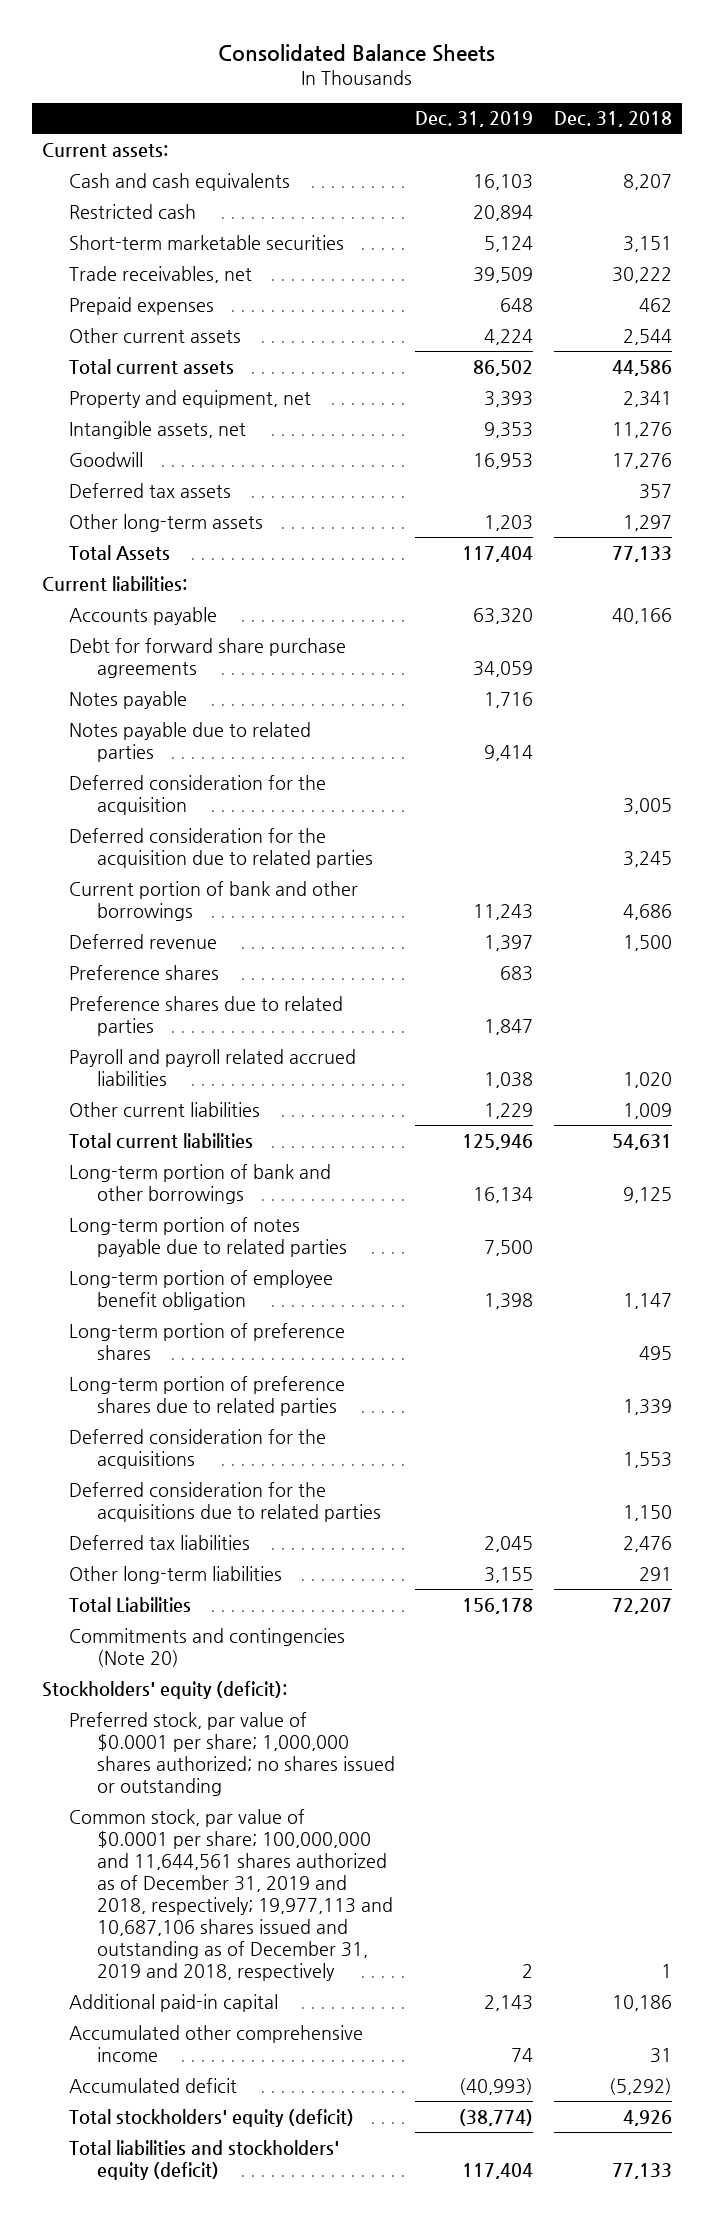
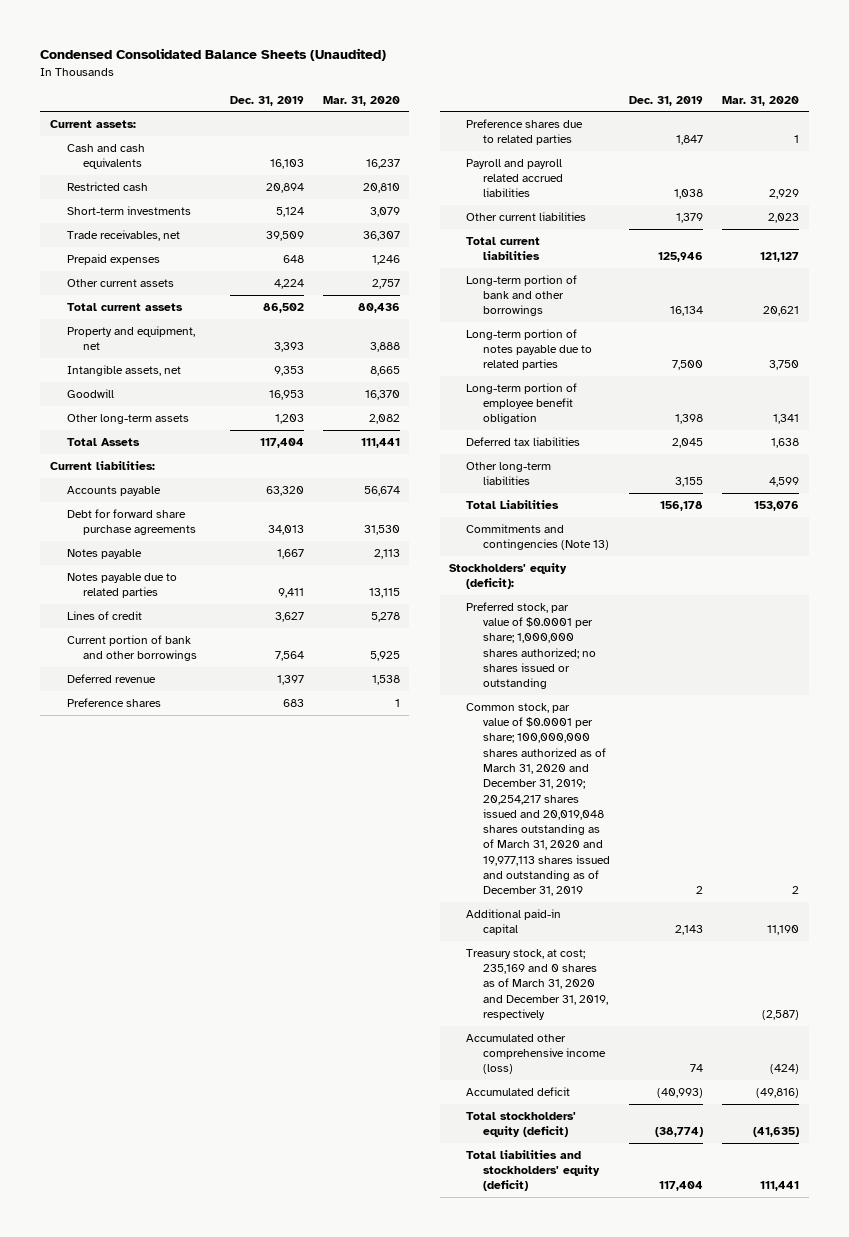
[218,43,496,62] Consolidated Balance Sheets -> [40,48,387,62] Condensed Consolidated Balance Sheets (Unaudited)
[554,111,673,128] Dec. 31, 2018 -> none
none -> [322,95,400,106] Mar. 31, 2020
[69,234,345,250] Short-term marketable securities -> [66,205,191,215] Short-term investments
[69,482,232,498] Deferred tax assets -> none
[69,774,327,815] Deferred consideration for the acquisition -> none
[69,827,373,868] Deferred consideration for the acquisition due to related parties -> none
[473,660,534,677] 34,059 -> [267,525,304,536] 34,013
[484,691,534,708] 1,716 -> [276,548,304,559] 1,667
[484,744,534,761] 9,414 -> [277,588,304,599] 9,411
none -> [66,610,142,620] Lines of credit
[473,903,534,920] 11,243 -> [274,651,304,662] 7,564
[484,1102,534,1119] 1,229 -> [675,212,703,223] 1,379
[69,1322,346,1360] Long-term portion of preference shares -> none
[69,1375,346,1416] Long-term portion of preference shares due to related parties -> none
[69,1428,327,1469] Deferred consideration for the acquisitions -> none
[69,1481,381,1522] Deferred consideration for the acquisitions due to related parties -> none
[69,1627,346,1667] Commitments and contingencies (Note 20) -> [465,523,609,551] Commitments and contingencies (Note 13)
[69,1808,393,1982] Common stock, par value of $0.0001 per share; 100,000,000 and 11,644,561 shares authorized as of December 31, 2019 and 2018, respectively; 19,977,113 and 10,687,106 shares issued and outstanding as of December 31, 2019 and 2018, respectively -> [465,702,610,897] Common stock, par value of $0.0001 per share; 100,000,000 shares authorized as of March 31, 2020 and December 31, 2019; 20,254,217 shares issued and 20,019,048 shares outstanding as of March 31, 2020 and 19,977,113 shares issued and outstanding as of December 31, 2019
none -> [465,948,608,1021] Treasury stock, at cost; 235,169 and 0 shares as of March 31, 2020 and December 31, 2019, respectively
[69,2024,364,2062] Accumulated other comprehensive income -> [465,1033,606,1075] Accumulated other comprehensive income (loss)

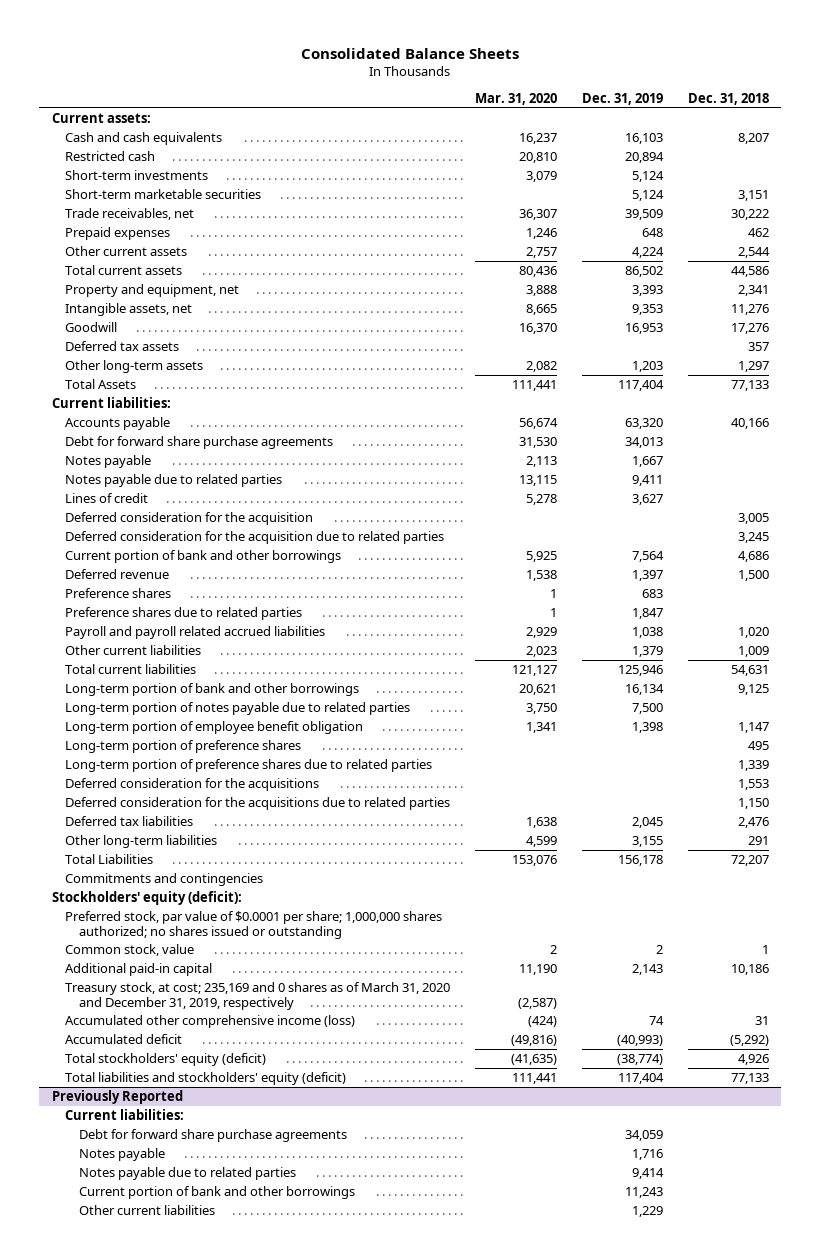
[40,48,387,62] Condensed Consolidated Balance Sheets (Unaudited) -> [301,48,520,60] Consolidated Balance Sheets
none -> [687,93,769,106] Dec. 31, 2018
none -> [65,188,262,199] Short-term marketable securities
none -> [65,340,180,351] Deferred tax assets
none -> [65,511,314,525] Deferred consideration for the acquisition
none -> [65,530,445,544] Deferred consideration for the acquisition due to related parties
none -> [65,739,302,753] Long-term portion of preference shares
none -> [65,758,433,772] Long-term portion of preference shares due to related parties
none -> [65,777,320,791] Deferred consideration for the acquisitions
none -> [65,796,451,810] Deferred consideration for the acquisitions due to related parties
[465,523,609,551] Commitments and contingencies (Note 13) -> [65,872,264,886] Commitments and contingencies
[465,702,610,897] Common stock, par value of $0.0001 per share; 100,000,000 shares authorized as of March 31, 2020 and December 31, 2019; 20,254,217 shares issued and 20,019,048 shares outstanding as of March 31, 2020 and 19,977,113 shares issued and outstanding as of December 31, 2019 -> [65,943,195,956] Common stock, value
none -> [51,1089,183,1104] Previously Reported
none -> [65,1108,185,1120] Current liabilities:
none -> [79,1128,348,1142] Debt for forward share purchase agreements
none -> [79,1147,166,1161] Notes payable
none -> [79,1166,297,1180] Notes payable due to related parties
none -> [79,1185,356,1199] Current portion of bank and other borrowings
none -> [79,1204,216,1215] Other current liabilities

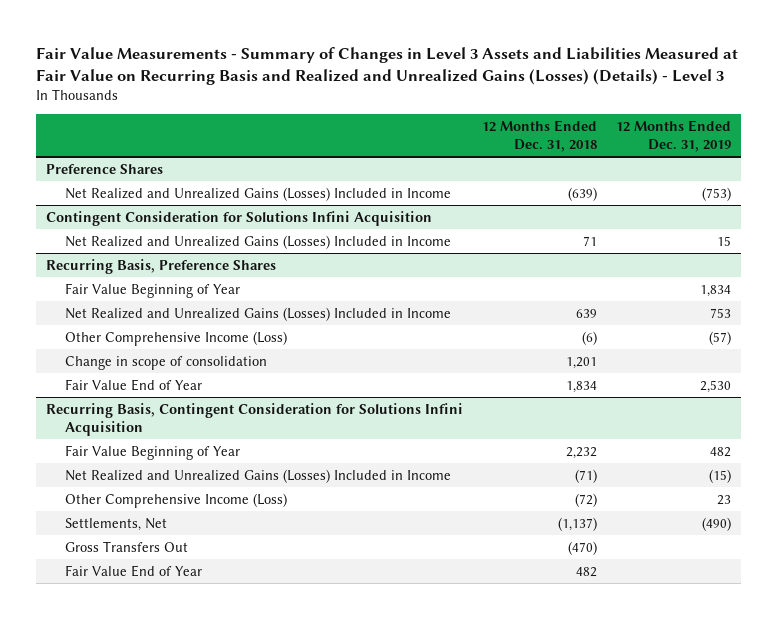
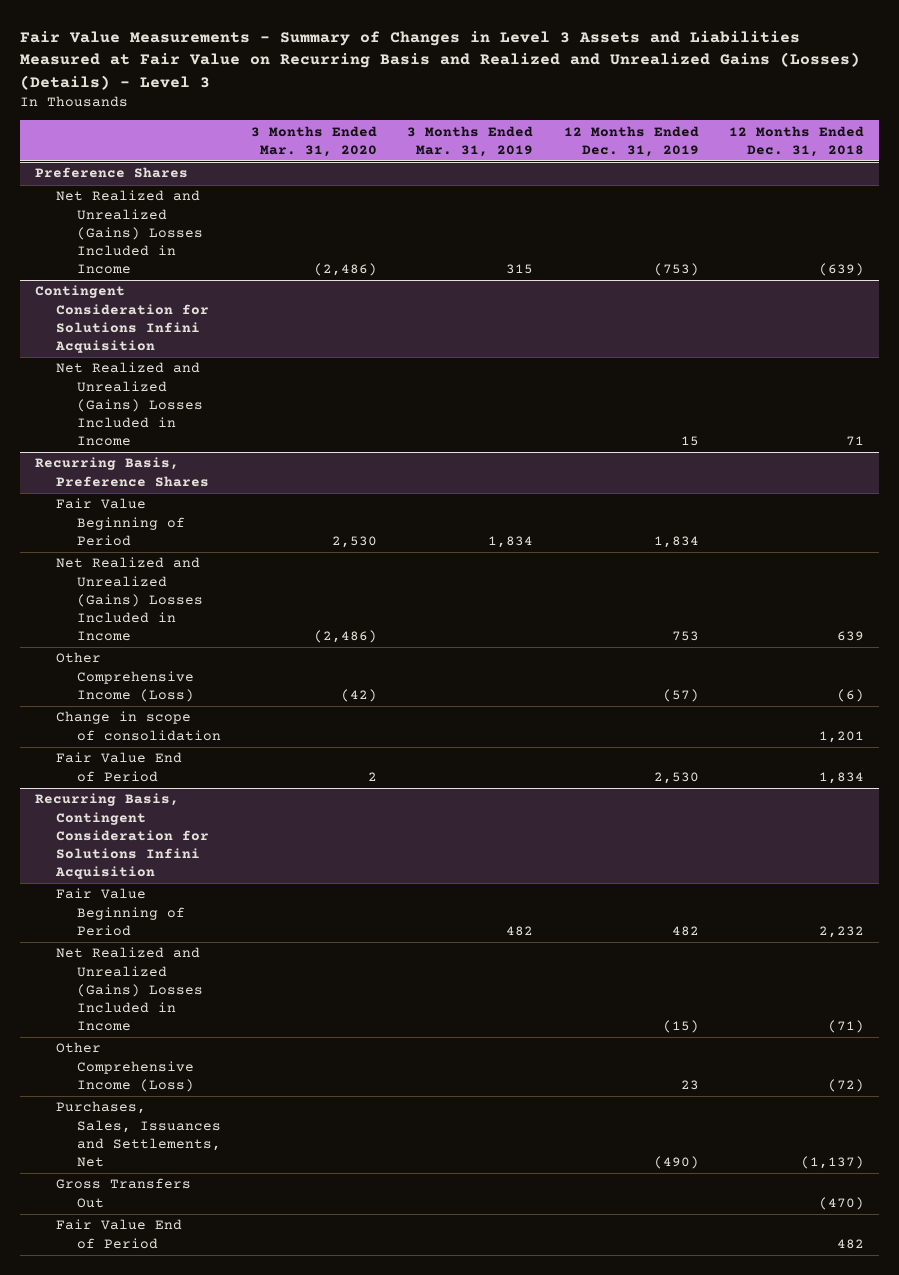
none -> [251,125,378,157] 3 Months Ended Mar. 31, 2020
none -> [407,125,534,157] 3 Months Ended Mar. 31, 2019
[65,186,452,201] Net Realized and Unrealized Gains (Losses) Included in Income -> [56,190,204,275] Net Realized and Unrealized (Gains) Losses Included in Income
[65,234,452,249] Net Realized and Unrealized Gains (Losses) Included in Income -> [56,362,204,447] Net Realized and Unrealized (Gains) Losses Included in Income
[65,282,241,298] Fair Value Beginning of Year -> [56,498,186,546] Fair Value Beginning of Period
[65,306,452,321] Net Realized and Unrealized Gains (Losses) Included in Income -> [56,557,204,642] Net Realized and Unrealized (Gains) Losses Included in Income
[65,378,203,391] Fair Value End of Year -> [56,752,183,782] Fair Value End of Period
[65,444,241,460] Fair Value Beginning of Year -> [56,888,186,936] Fair Value Beginning of Period
[65,468,452,483] Net Realized and Unrealized Gains (Losses) Included in Income -> [56,947,204,1032] Net Realized and Unrealized (Gains) Losses Included in Income
[65,517,168,531] Settlements, Net -> [56,1101,222,1168] Purchases, Sales, Issuances and Settlements, Net
[65,564,203,577] Fair Value End of Year -> [56,1219,183,1249] Fair Value End of Period

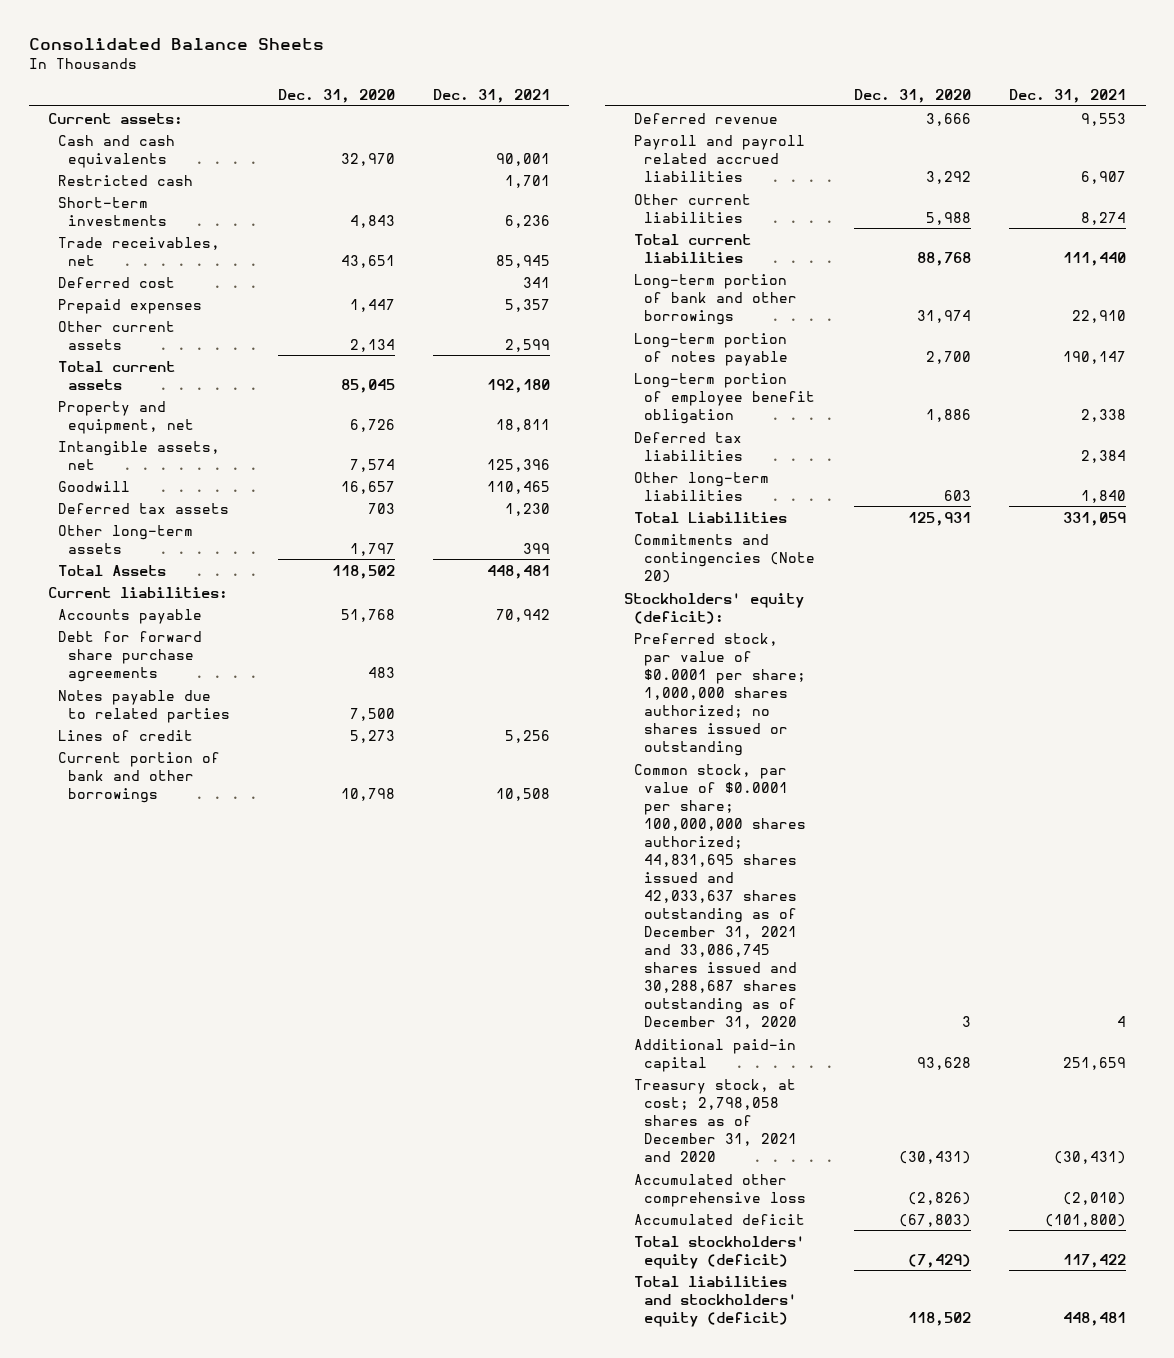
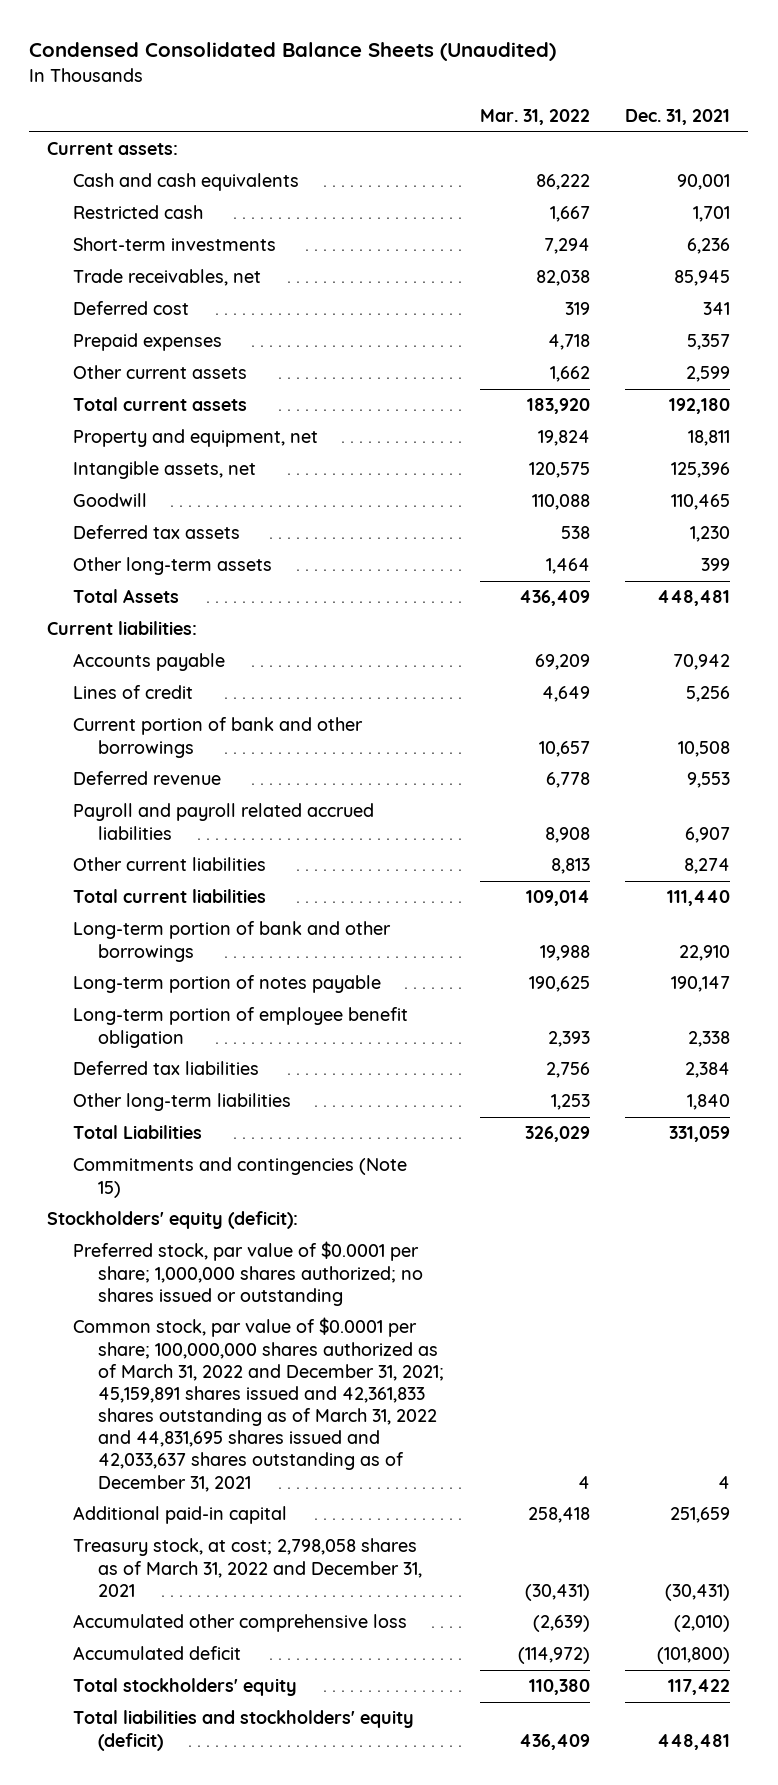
[28,38,324,51] Consolidated Balance Sheets -> [29,42,557,62] Condensed Consolidated Balance Sheets (Unaudited)
[277,88,395,103] Dec. 31, 2020 -> none
none -> [479,108,590,125] Mar. 31, 2022
[57,630,202,682] Debt for forward share purchase agreements -> none
[57,689,230,723] Notes payable due to related parties -> none
[633,533,816,583] Commitments and contingencies (Note 20) -> [72,1157,407,1198] Commitments and contingencies (Note 15)
[633,763,807,1030] Common stock, par value of $0.0001 per share; 100,000,000 shares authorized; 44,831,695 shares issued and 42,033,637 shares outstanding as of December 31, 2021 and 33,086,745 shares issued and 30,288,687 shares outstanding as of December 31, 2020 -> [72,1317,444,1492] Common stock, par value of $0.0001 per share; 100,000,000 shares authorized as of March 31, 2022 and December 31, 2021; 45,159,891 shares issued and 42,361,833 shares outstanding as of March 31, 2022 and 44,831,695 shares issued and 42,033,637 shares outstanding as of December 31, 2021
[633,1078,798,1162] Treasury stock, at cost; 2,798,058 shares as of December 31, 2021 and 2020 -> [72,1538,422,1597] Treasury stock, at cost; 2,798,058 shares as of March 31, 2022 and December 31, 2021
[633,1235,805,1269] Total stockholders' equity (deficit) -> [72,1678,297,1697] Total stockholders' equity

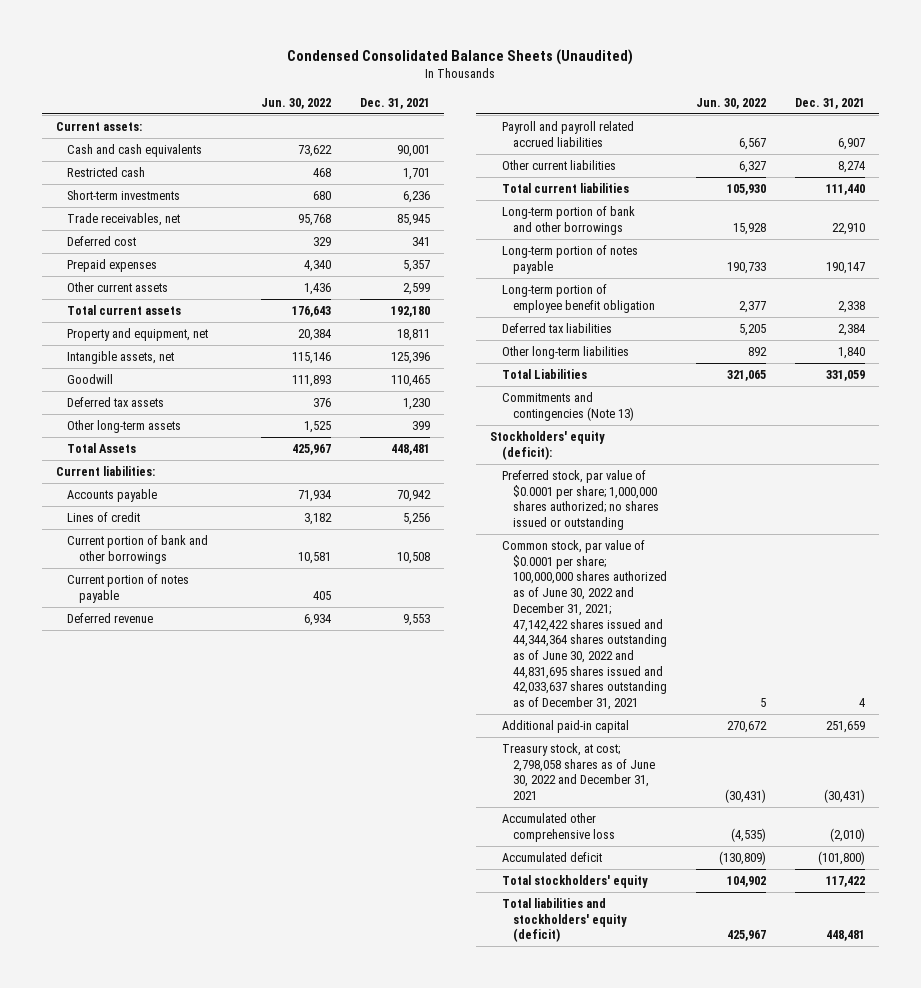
[479,108,590,125] Mar. 31, 2022 -> none
none -> [261,97,332,109] Jun. 30, 2022
none -> [67,573,190,603] Current portion of notes payable
[72,1157,407,1198] Commitments and contingencies (Note 15) -> [501,391,635,421] Commitments and contingencies (Note 13)
[72,1317,444,1492] Common stock, par value of $0.0001 per share; 100,000,000 shares authorized as of March 31, 2022 and December 31, 2021; 45,159,891 shares issued and 42,361,833 shares outstanding as of March 31, 2022 and 44,831,695 shares issued and 42,033,637 shares outstanding as of December 31, 2021 -> [501,539,668,711] Common stock, par value of $0.0001 per share; 100,000,000 shares authorized as of June 30, 2022 and December 31, 2021; 47,142,422 shares issued and 44,344,364 shares outstanding as of June 30, 2022 and 44,831,695 shares issued and 42,033,637 shares outstanding as of December 31, 2021
[72,1538,422,1597] Treasury stock, at cost; 2,798,058 shares as of March 31, 2022 and December 31, 2021 -> [501,742,656,801] Treasury stock, at cost; 2,798,058 shares as of June 30, 2022 and December 31, 2021

